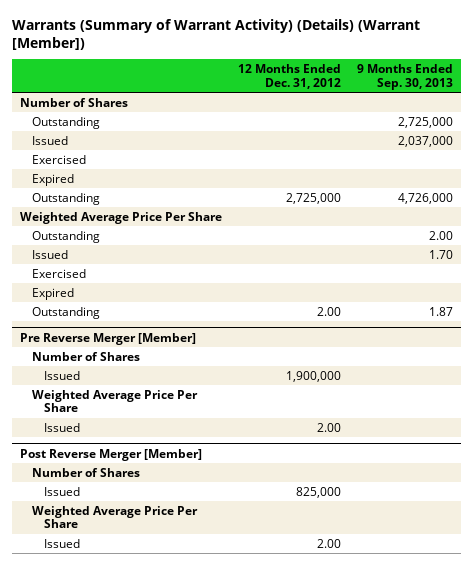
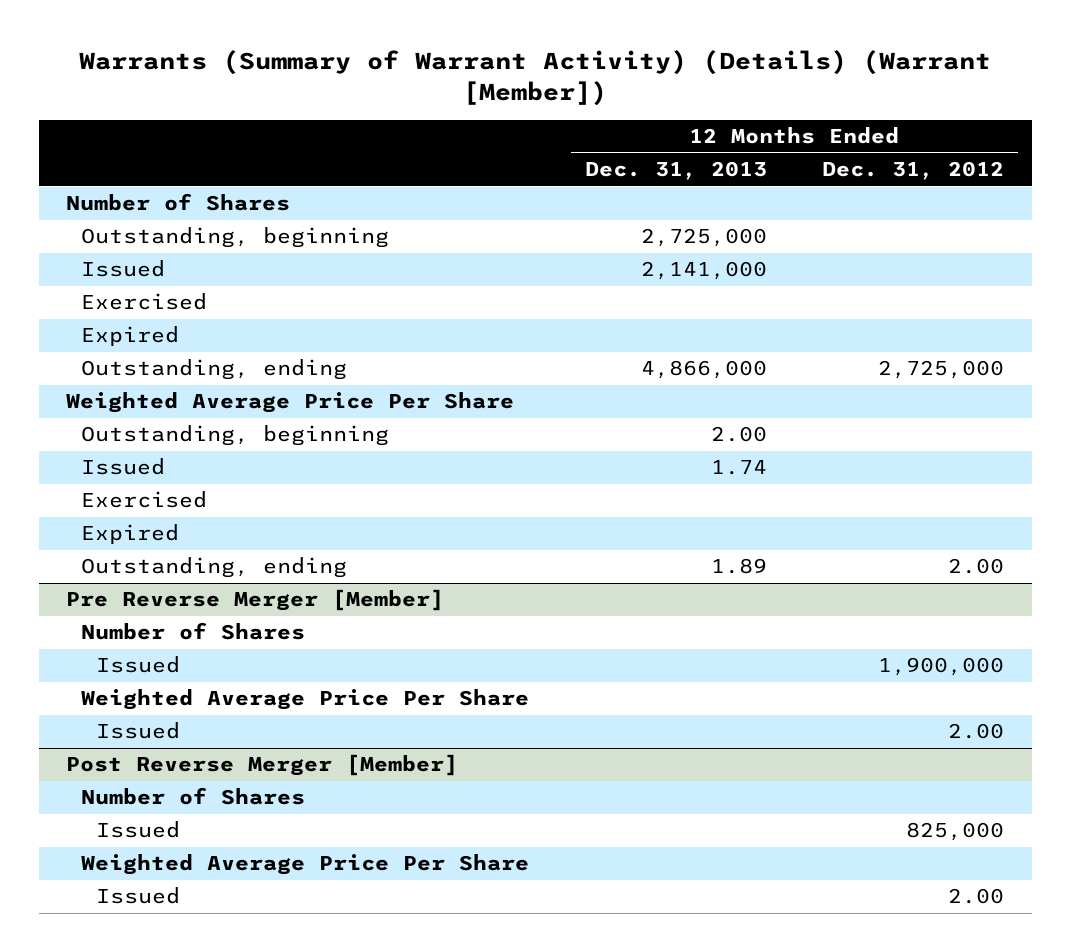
[356,64,453,90] 9 Months Ended Sep. 30, 2013 -> none
none -> [584,161,767,181] Dec. 31, 2013
[31,116,100,129] Outstanding -> [81,227,390,249] Outstanding, beginning
[31,192,100,205] Outstanding -> [81,359,348,381] Outstanding, ending
[31,230,100,243] Outstanding -> [81,425,390,447] Outstanding, beginning
[31,306,100,319] Outstanding -> [81,557,348,579] Outstanding, ending

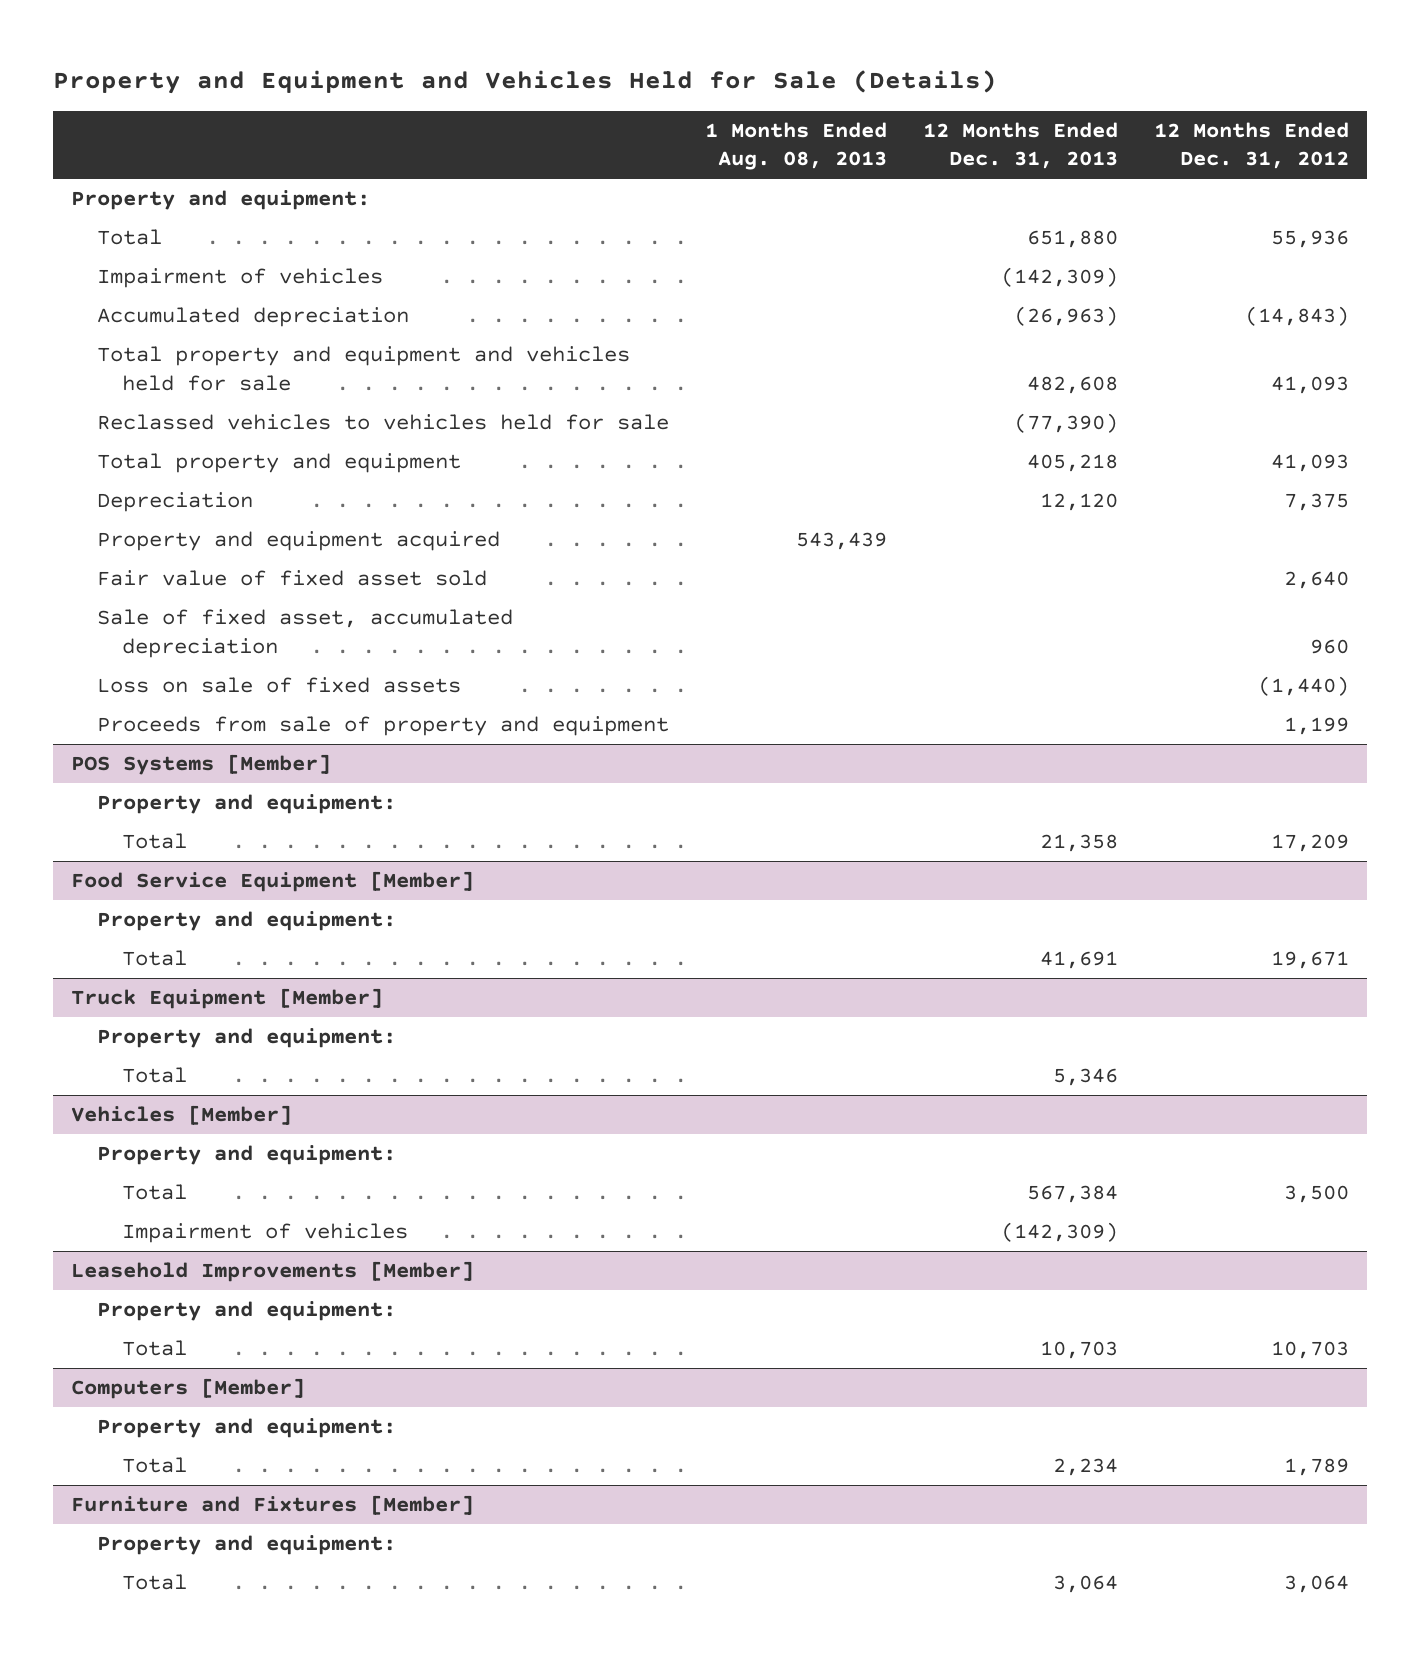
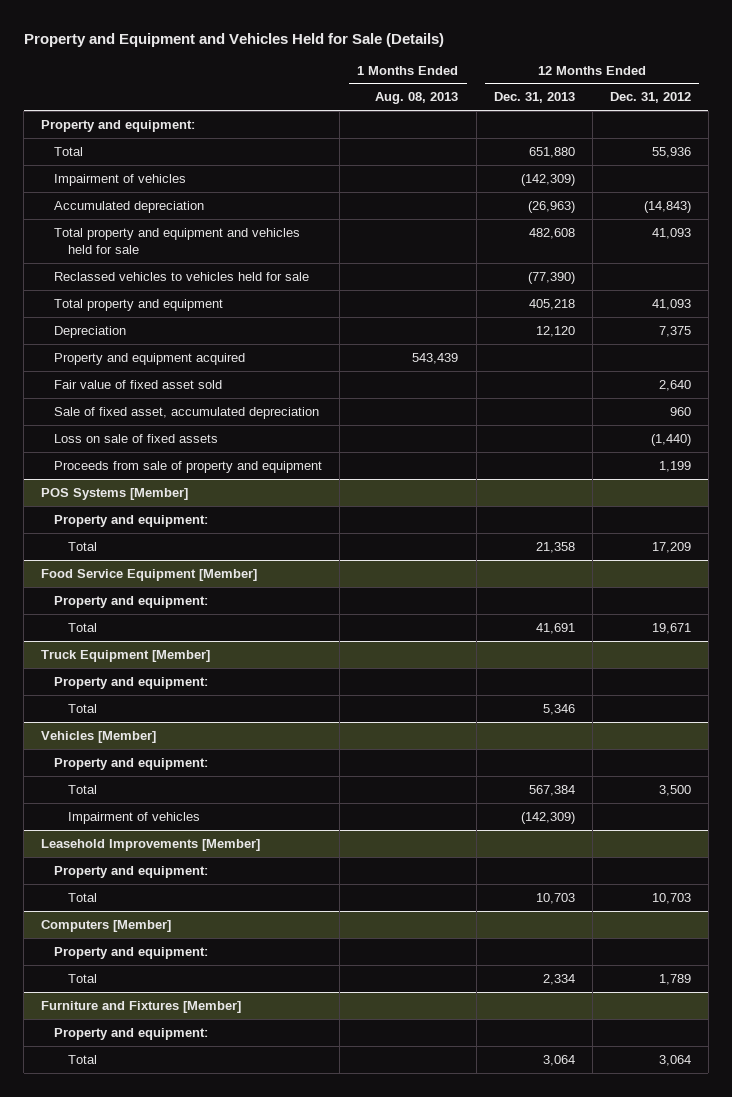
[1052,1458,1118,1477] 2,234 -> [542,973,575,985] 2,334

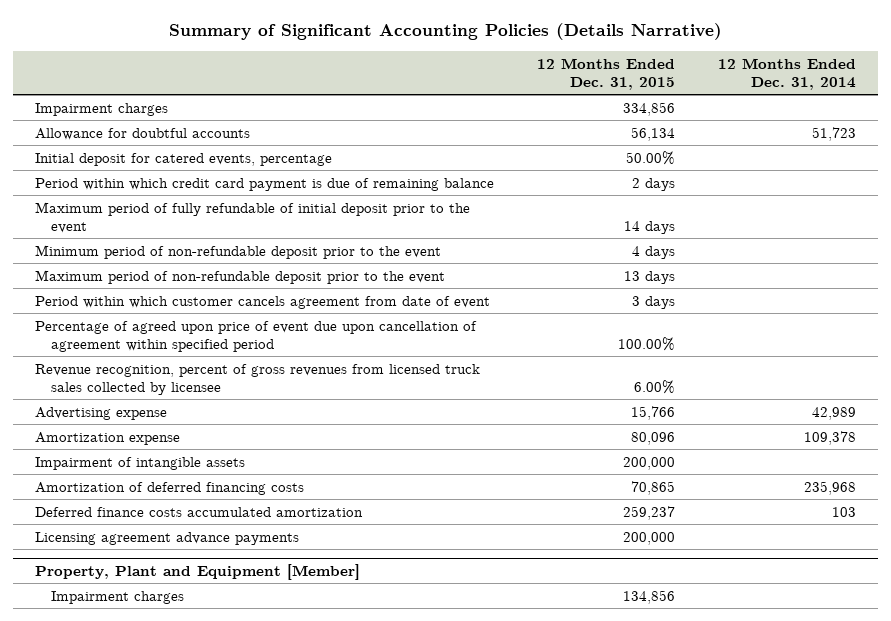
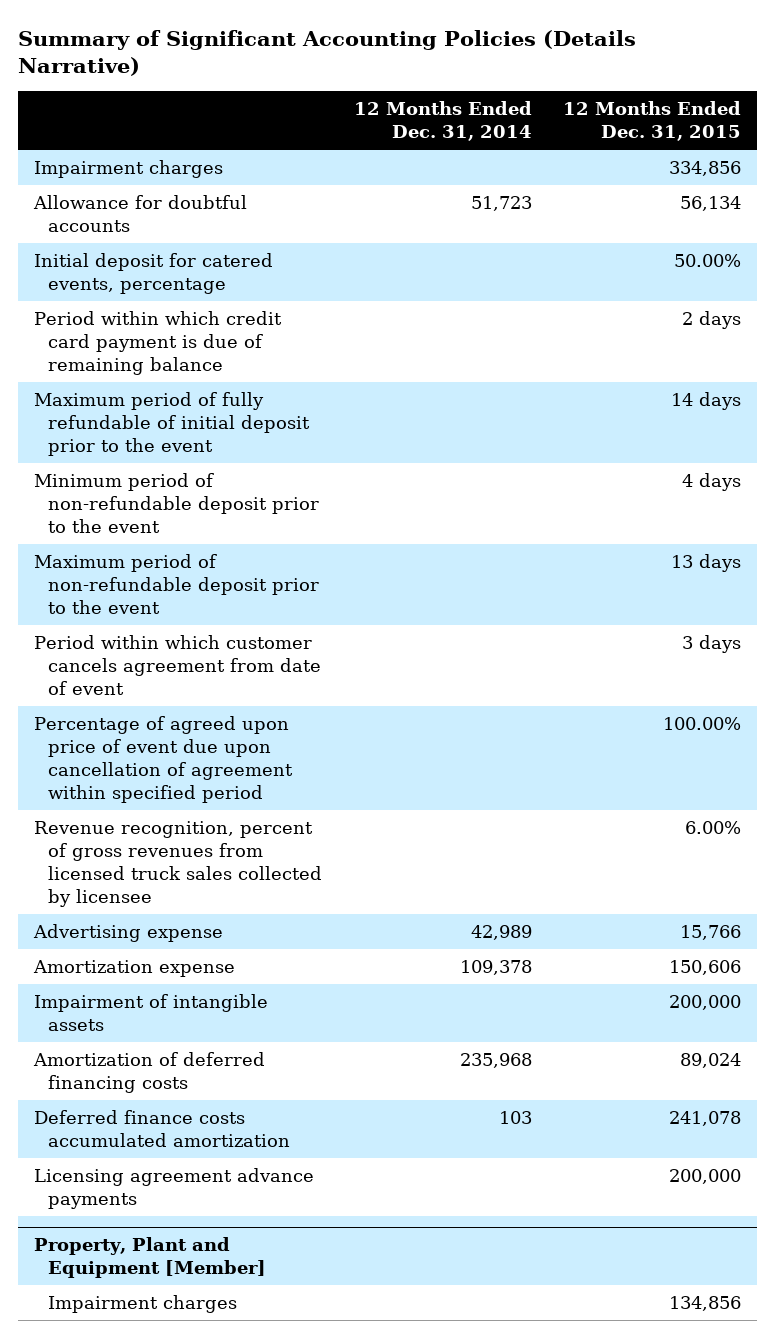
[631,431,676,445] 80,096 -> [669,959,742,975] 150,606
[631,480,676,495] 70,865 -> [680,1052,742,1068] 89,024
[623,505,676,520] 259,237 -> [669,1110,742,1126] 241,078

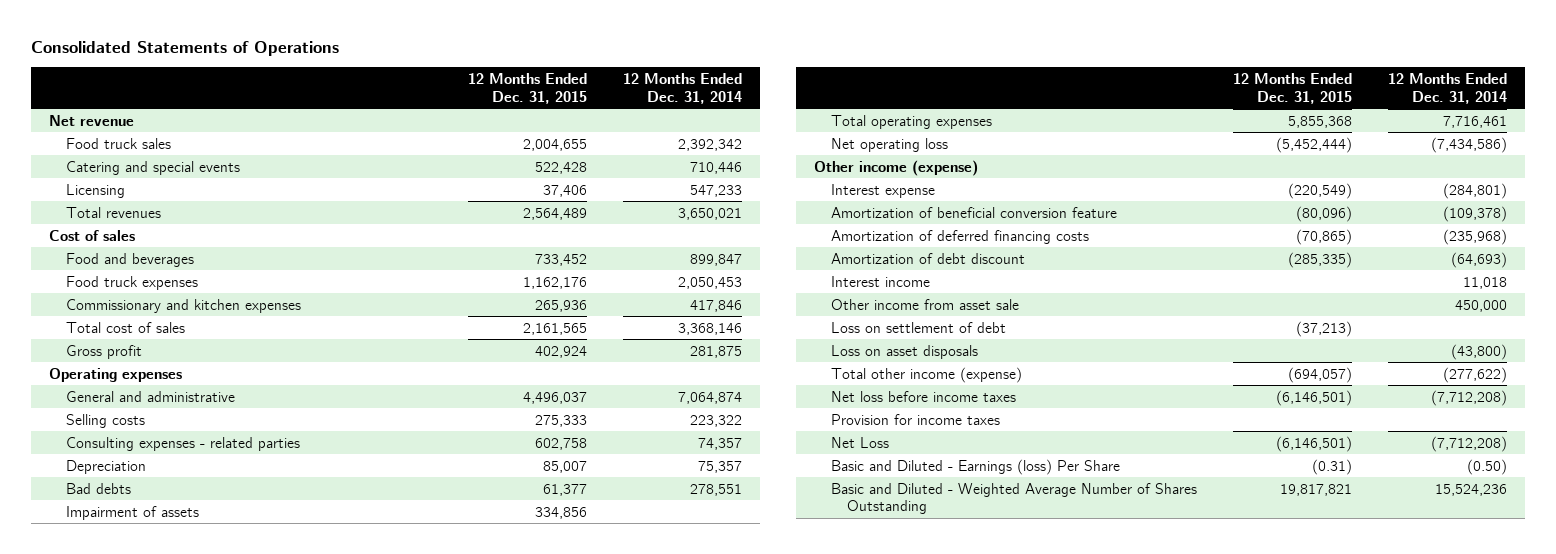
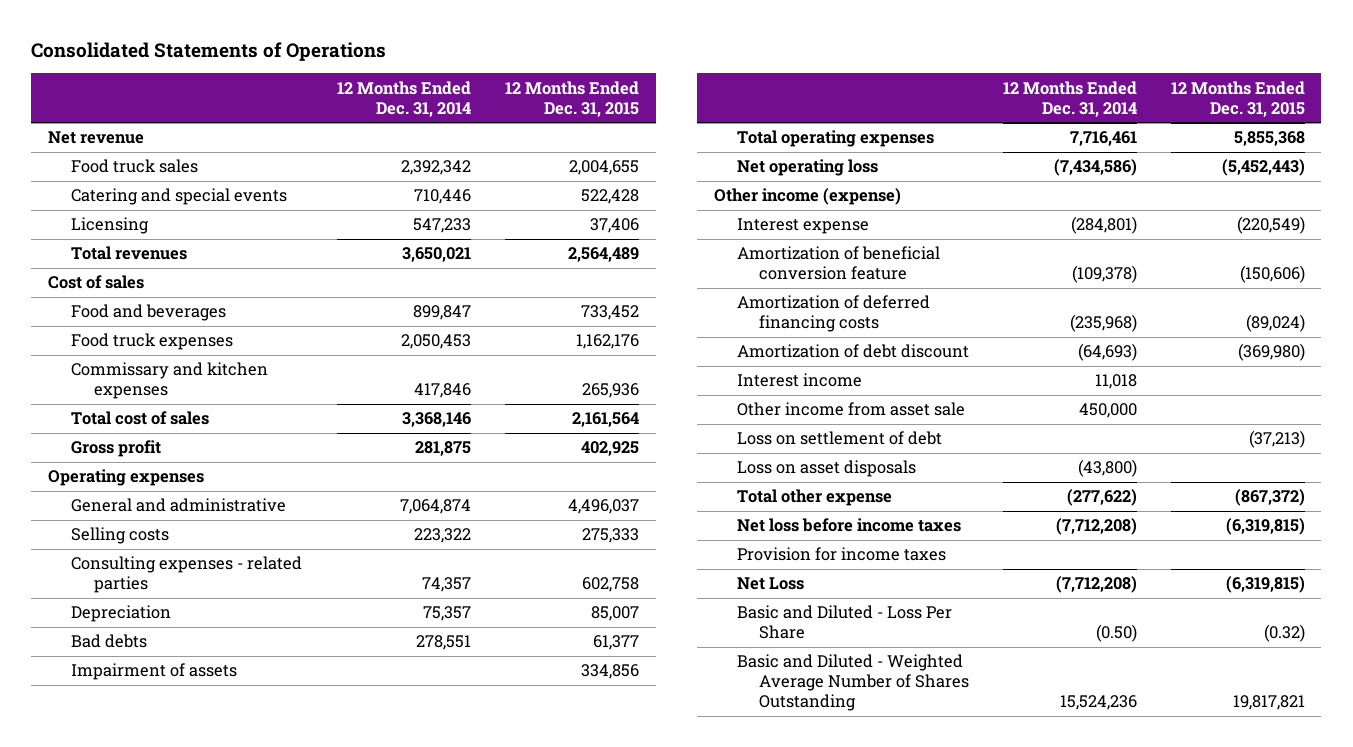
[65,298,301,313] Commissionary and kitchen expenses -> [70,362,268,400] Commissary and kitchen expenses
[522,322,587,335] 2,161,565 -> [571,412,639,428] 2,161,564
[534,345,587,358] 402,924 -> [580,441,639,457] 402,925
[1275,136,1352,153] (5,452,444) -> [1221,159,1305,177] (5,452,443)
[1295,205,1352,222] (80,096) -> [1239,265,1305,284] (150,606)
[1295,228,1352,245] (70,865) -> [1245,314,1305,333] (89,024)
[1287,251,1352,268] (285,335) -> [1237,343,1305,362] (369,980)
[830,366,1022,383] Total other income (expense) -> [736,489,892,507] Total other expense
[1287,366,1352,383] (694,057) -> [1234,489,1305,507] (867,372)
[1275,389,1352,406] (6,146,501) -> [1225,518,1305,536] (6,319,815)
[1275,435,1352,452] (6,146,501) -> [1225,576,1305,594] (6,319,815)
[830,458,1120,475] Basic and Diluted - Earnings (loss) Per Share -> [736,605,952,640] Basic and Diluted - Loss Per Share
[1311,458,1352,475] (0.31) -> [1263,624,1305,643] (0.32)

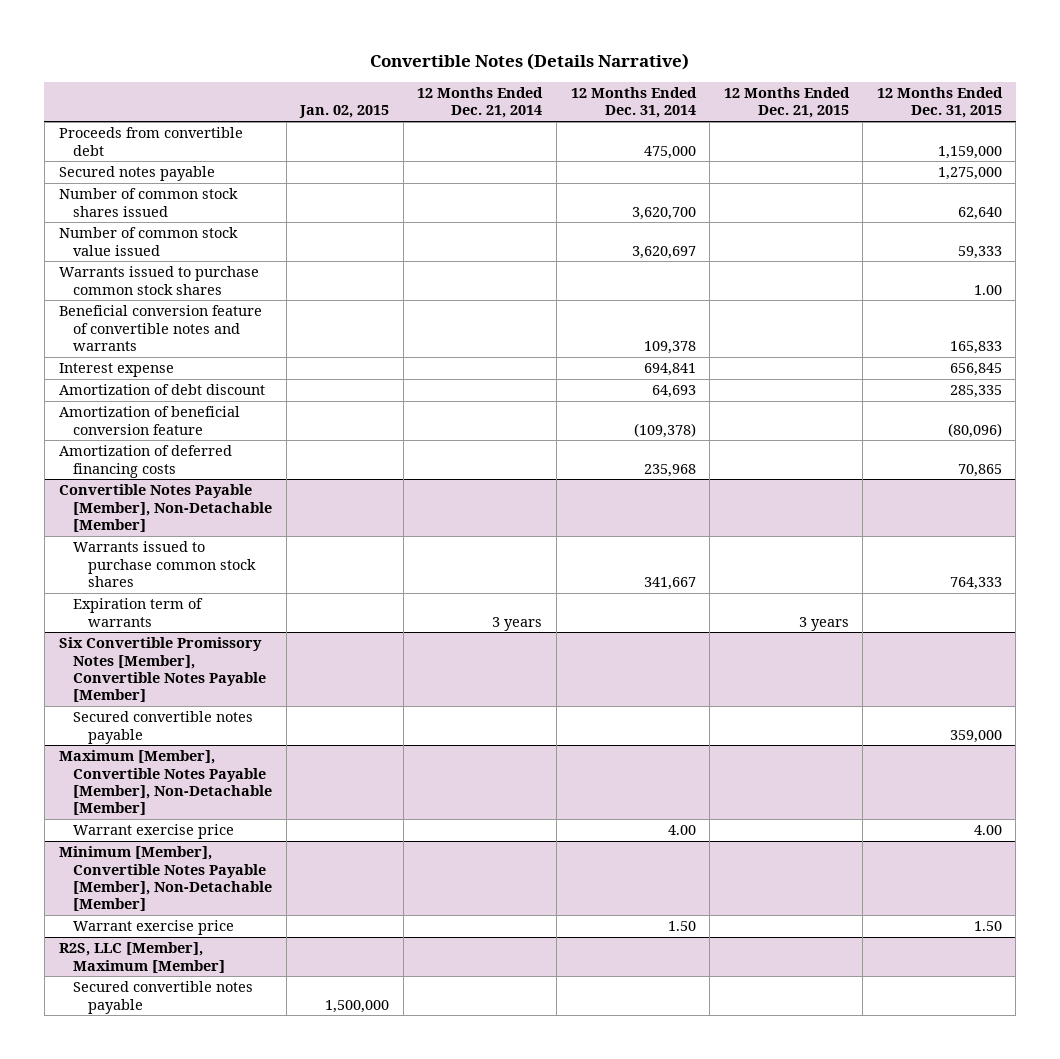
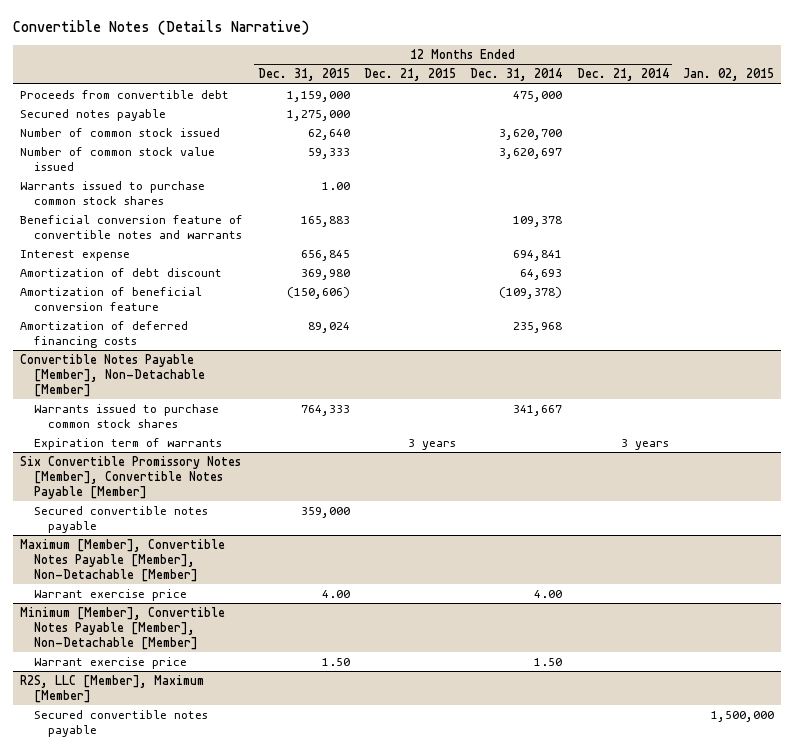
[58,188,238,217] Number of common stock shares issued -> [20,128,221,138] Number of common stock issued
[949,340,1002,354] 165,833 -> [300,216,350,228] 165,883
[949,385,1002,399] 285,335 -> [300,269,350,281] 369,980
[947,422,1002,438] (80,096) -> [286,287,350,300] (150,606)
[957,463,1002,477] 70,865 -> [307,322,350,334] 89,024

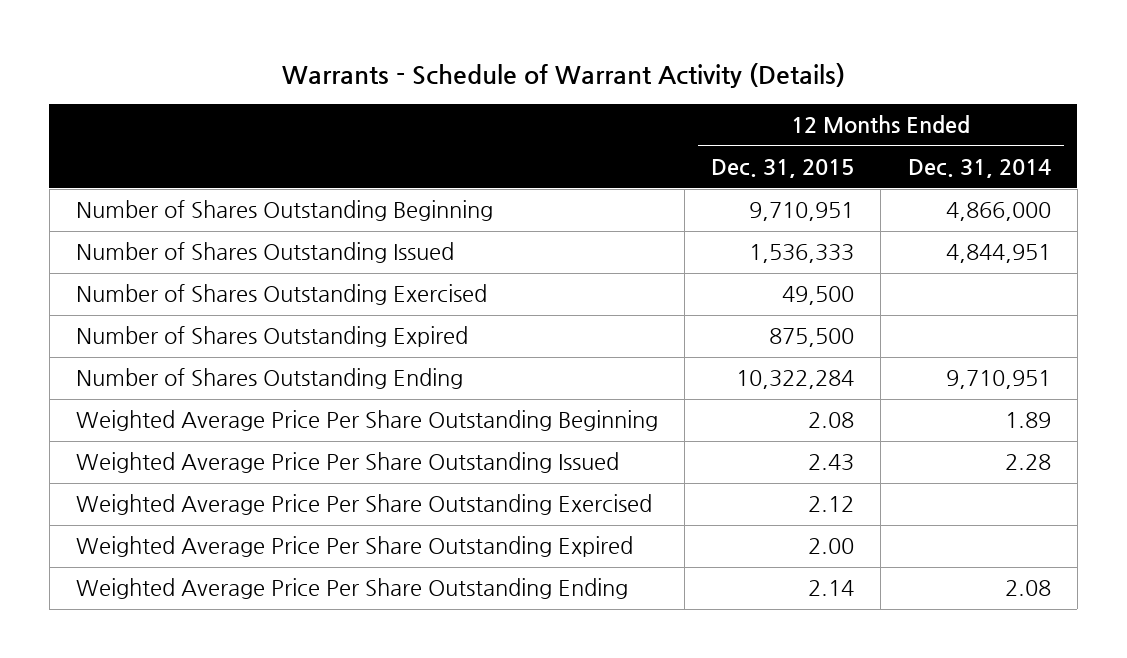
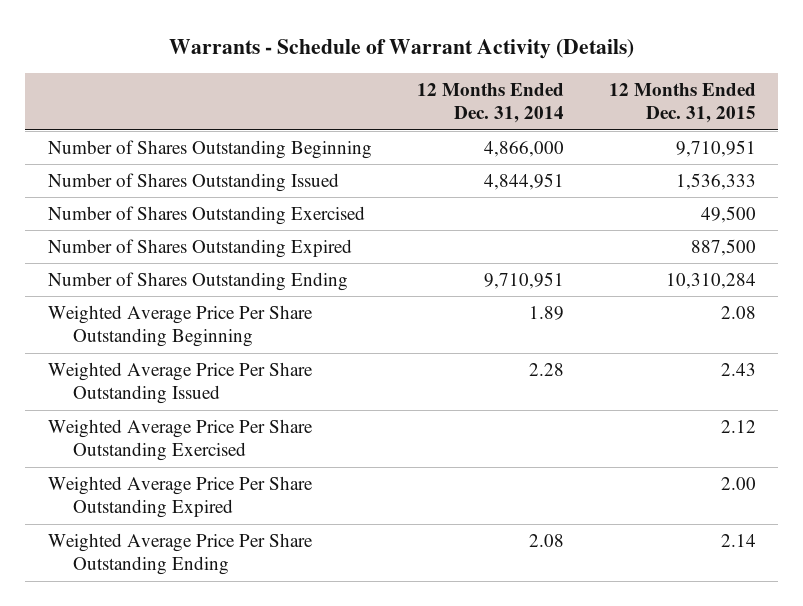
[769,328,855,348] 875,500 -> [690,238,756,256] 887,500
[736,370,855,390] 10,322,284 -> [665,272,756,289] 10,310,284

